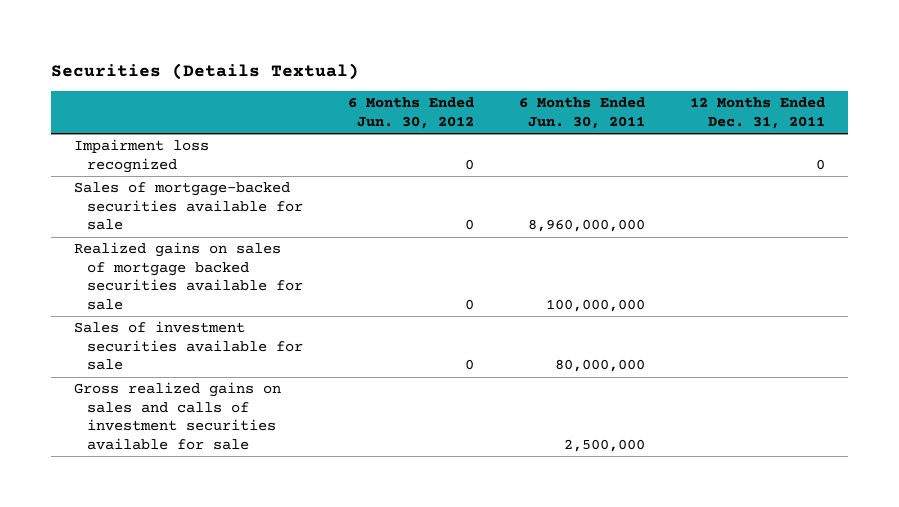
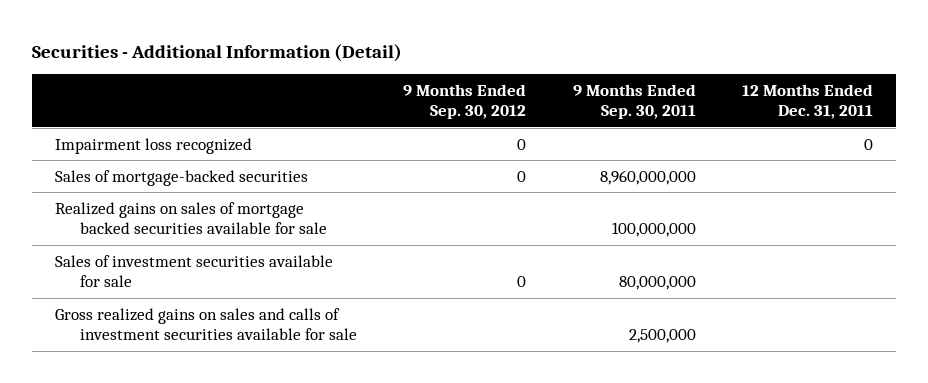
[51,62,360,80] Securities (Details Textual) -> [31,43,402,62] Securities - Additional Information (Detail)
[347,97,474,129] 6 Months Ended Jun. 30, 2012 -> none
[518,97,645,129] 6 Months Ended Jun. 30, 2011 -> none
none -> [403,83,527,120] 9 Months Ended Sep. 30, 2012
none -> [572,83,696,120] 9 Months Ended Sep. 30, 2011
[73,182,303,231] Sales of mortgage-backed securities available for sale -> [55,169,309,186] Sales of mortgage-backed securities

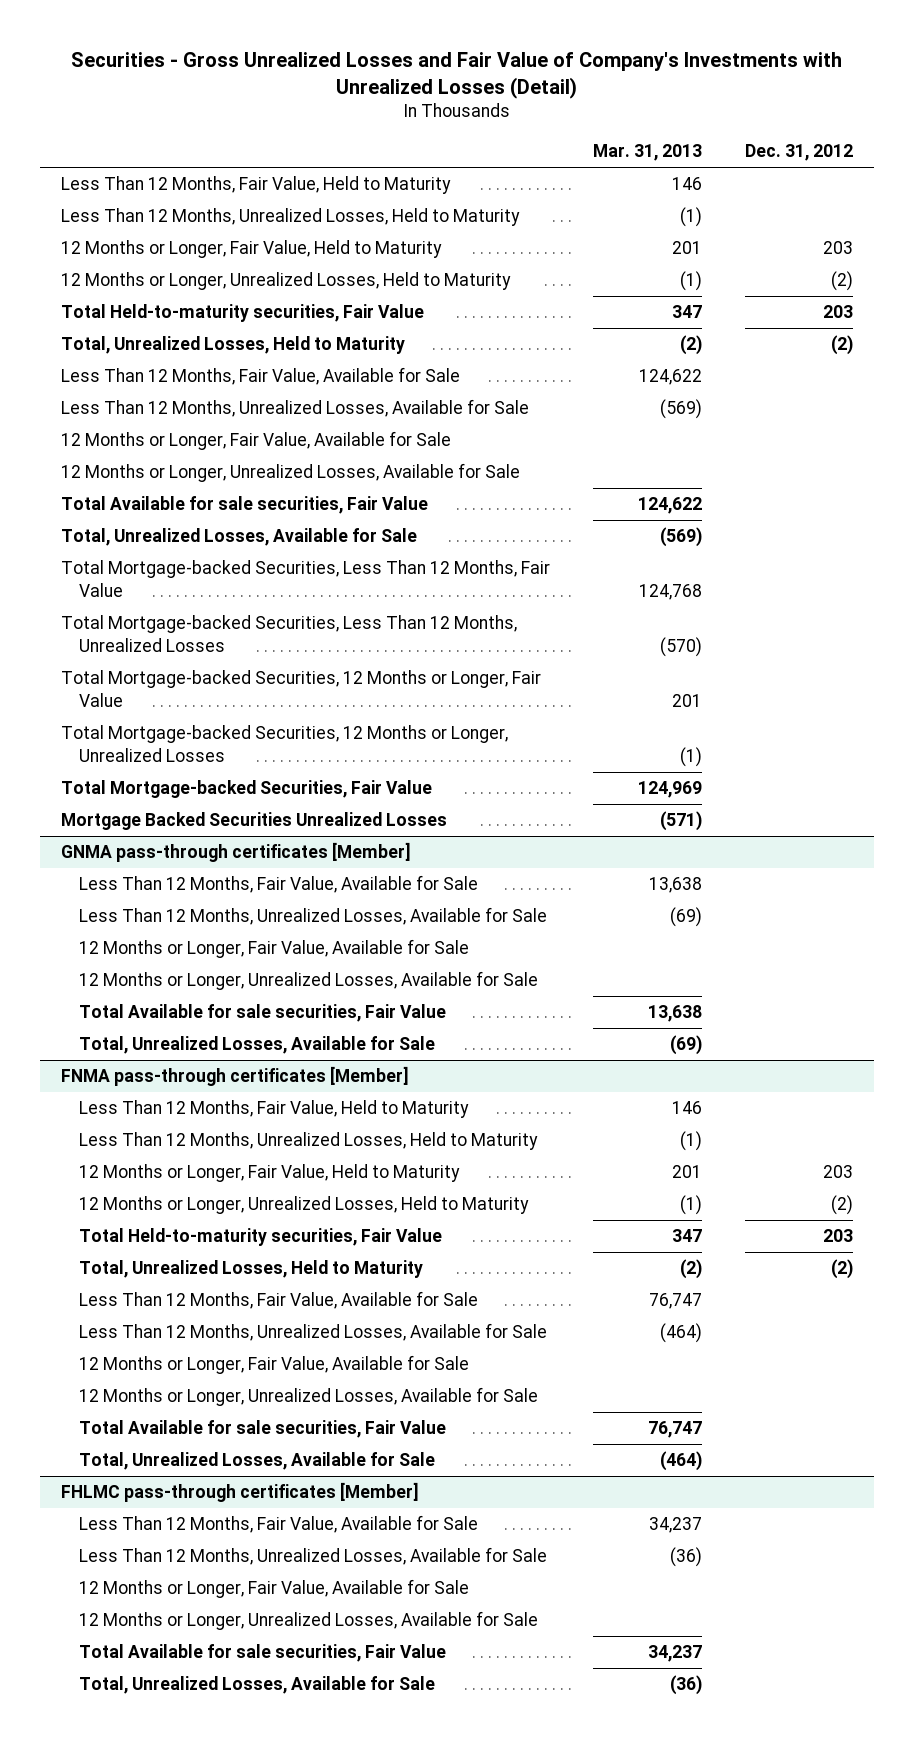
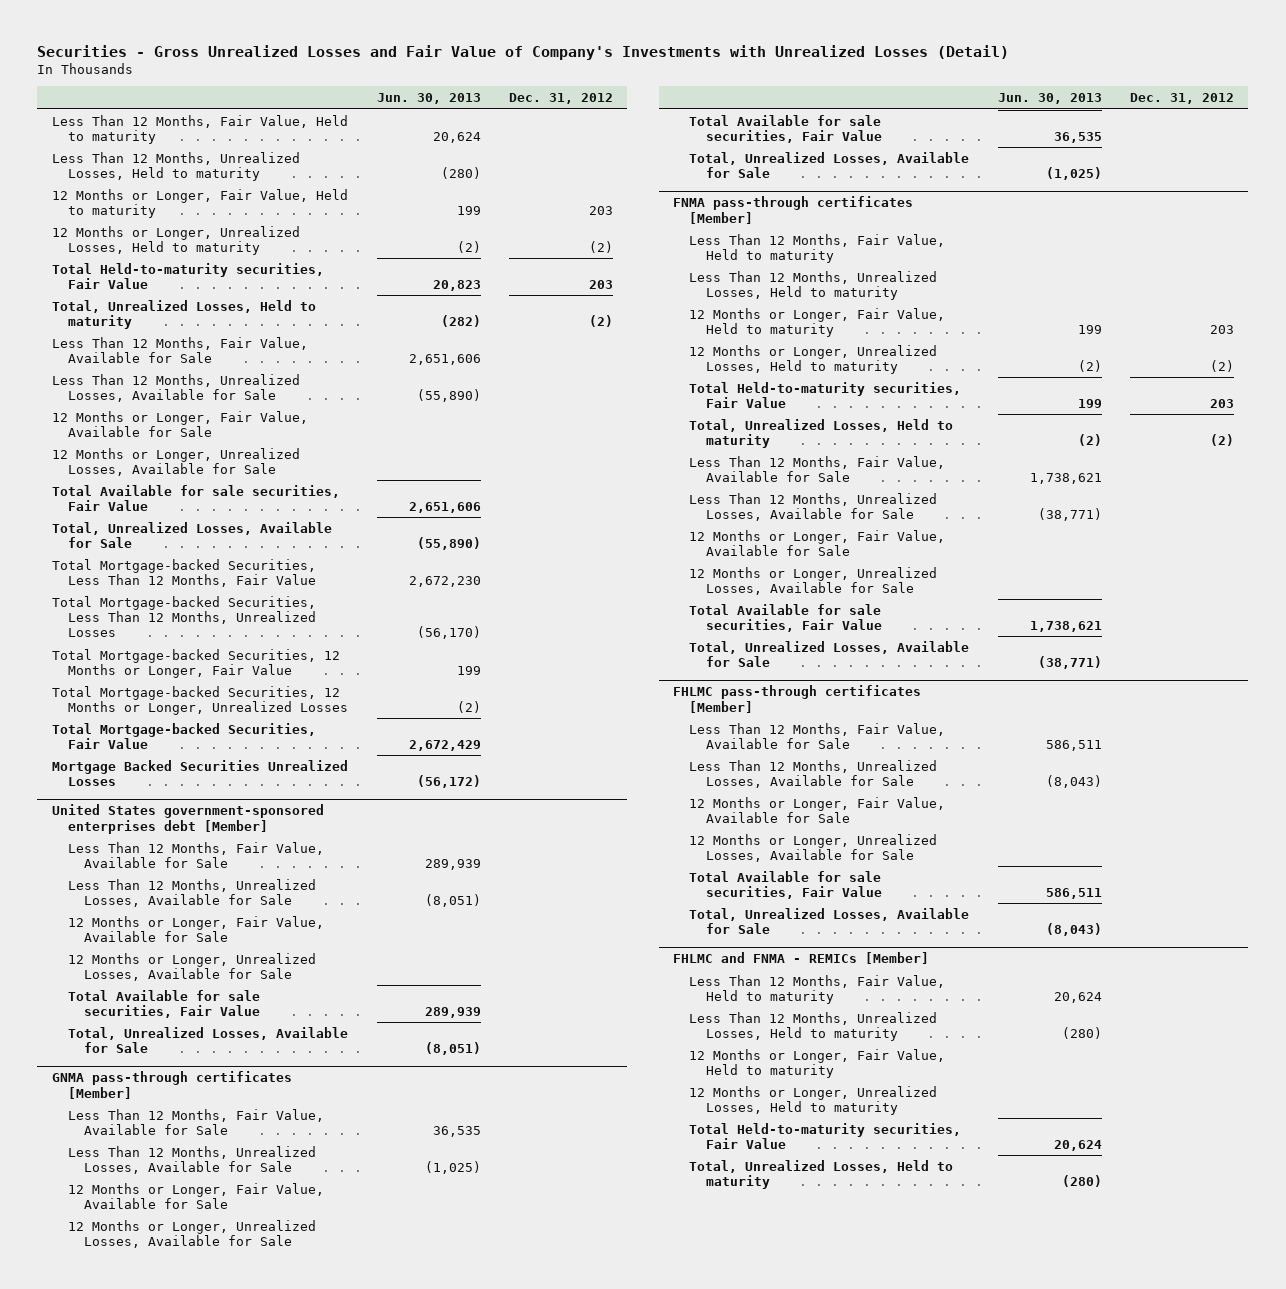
[593,144,703,162] Mar. 31, 2013 -> none
none -> [376,93,481,105] Jun. 30, 2013
[61,176,452,195] Less Than 12 Months, Fair Value, Held to Maturity -> [51,114,348,144] Less Than 12 Months, Fair Value, Held to maturity
[61,208,521,227] Less Than 12 Months, Unrealized Losses, Held to Maturity -> [51,151,300,181] Less Than 12 Months, Unrealized Losses, Held to maturity
[61,240,443,259] 12 Months or Longer, Fair Value, Held to Maturity -> [51,188,348,218] 12 Months or Longer, Fair Value, Held to maturity
[61,272,512,291] 12 Months or Longer, Unrealized Losses, Held to Maturity -> [51,225,300,255] 12 Months or Longer, Unrealized Losses, Held to maturity
[61,336,406,355] Total, Unrealized Losses, Held to Maturity -> [51,299,316,329] Total, Unrealized Losses, Held to maturity
none -> [51,804,324,834] United States government-sponsored enterprises debt [Member]
none -> [68,841,325,868] Less Than 12 Months, Fair Value, Available for Sale
none -> [68,878,317,907] Less Than 12 Months, Unrealized Losses, Available for Sale
none -> [68,915,325,942] 12 Months or Longer, Fair Value, Available for Sale
none -> [68,952,317,981] 12 Months or Longer, Unrealized Losses, Available for Sale
none -> [68,989,261,1018] Total Available for sale securities, Fair Value
none -> [68,1026,349,1053] Total, Unrealized Losses, Available for Sale
[79,1100,470,1119] Less Than 12 Months, Fair Value, Held to Maturity -> [689,233,946,263] Less Than 12 Months, Fair Value, Held to maturity
[79,1132,539,1151] Less Than 12 Months, Unrealized Losses, Held to Maturity -> [689,270,938,300] Less Than 12 Months, Unrealized Losses, Held to maturity
[79,1164,461,1183] 12 Months or Longer, Fair Value, Held to Maturity -> [689,307,946,337] 12 Months or Longer, Fair Value, Held to maturity
[79,1196,530,1215] 12 Months or Longer, Unrealized Losses, Held to Maturity -> [689,344,938,374] 12 Months or Longer, Unrealized Losses, Held to maturity
[79,1260,424,1279] Total, Unrealized Losses, Held to Maturity -> [689,418,954,448] Total, Unrealized Losses, Held to maturity
none -> [672,952,929,965] FHLMC and FNMA - REMICs [Member]
none -> [689,974,946,1004] Less Than 12 Months, Fair Value, Held to maturity
none -> [689,1011,938,1041] Less Than 12 Months, Unrealized Losses, Held to maturity
none -> [689,1048,946,1078] 12 Months or Longer, Fair Value, Held to maturity
none -> [689,1085,938,1115] 12 Months or Longer, Unrealized Losses, Held to maturity
none -> [689,1122,962,1149] Total Held-to-maturity securities, Fair Value
none -> [689,1159,954,1189] Total, Unrealized Losses, Held to maturity

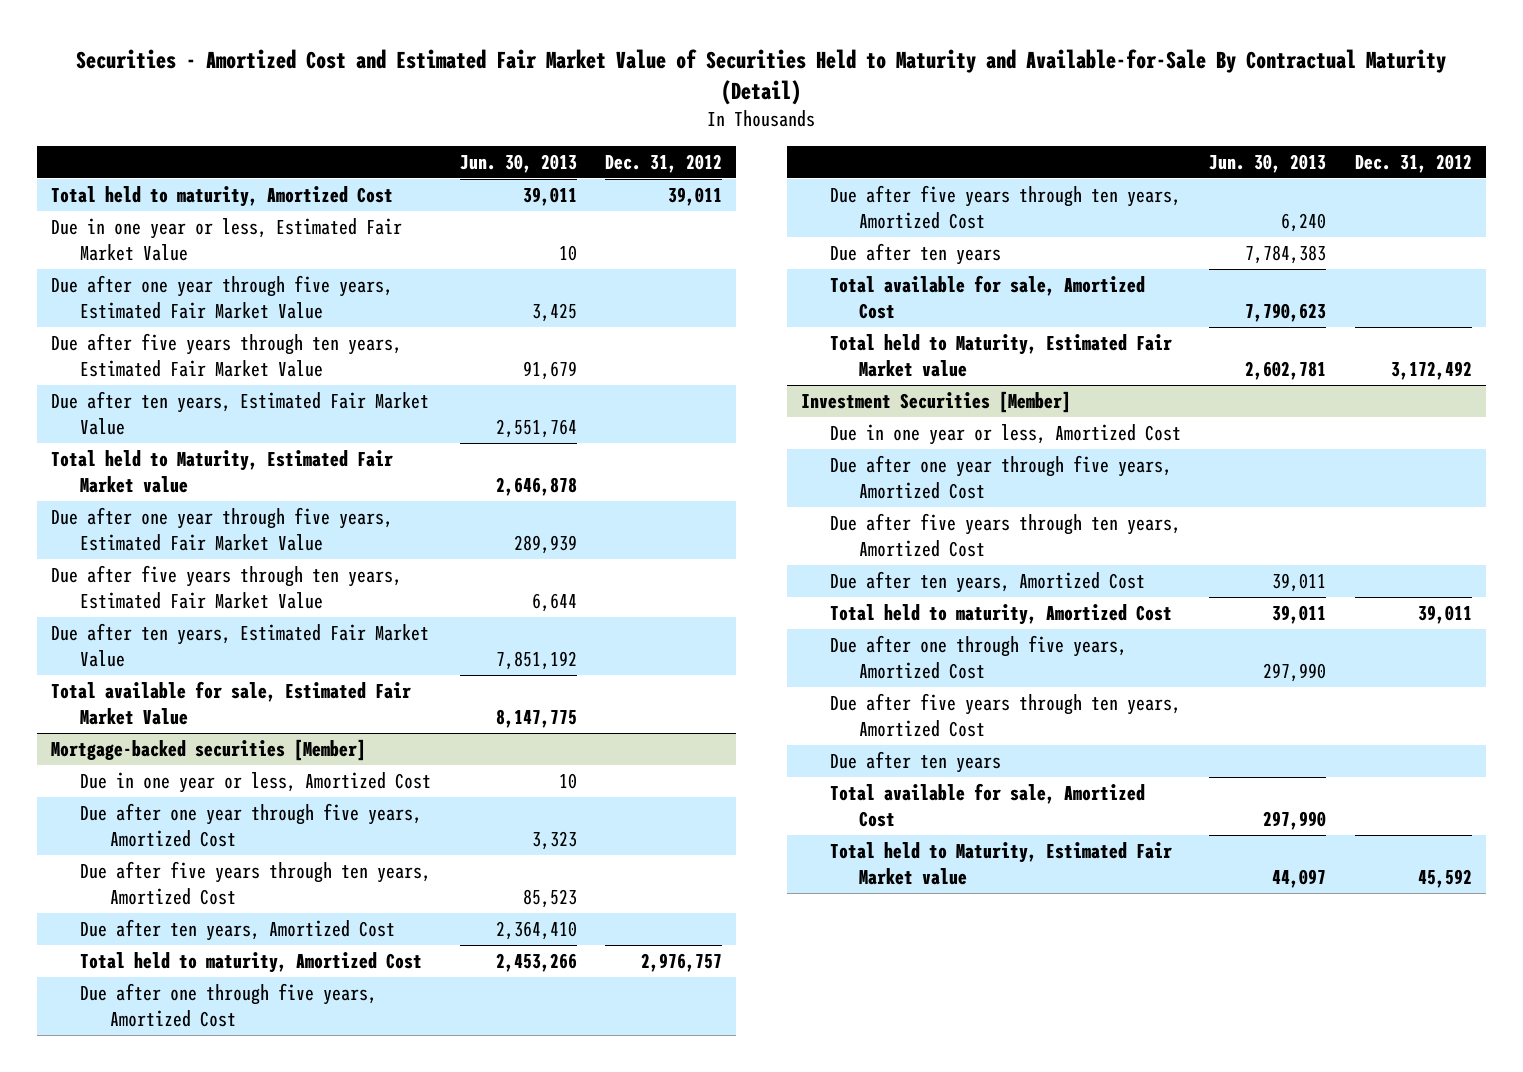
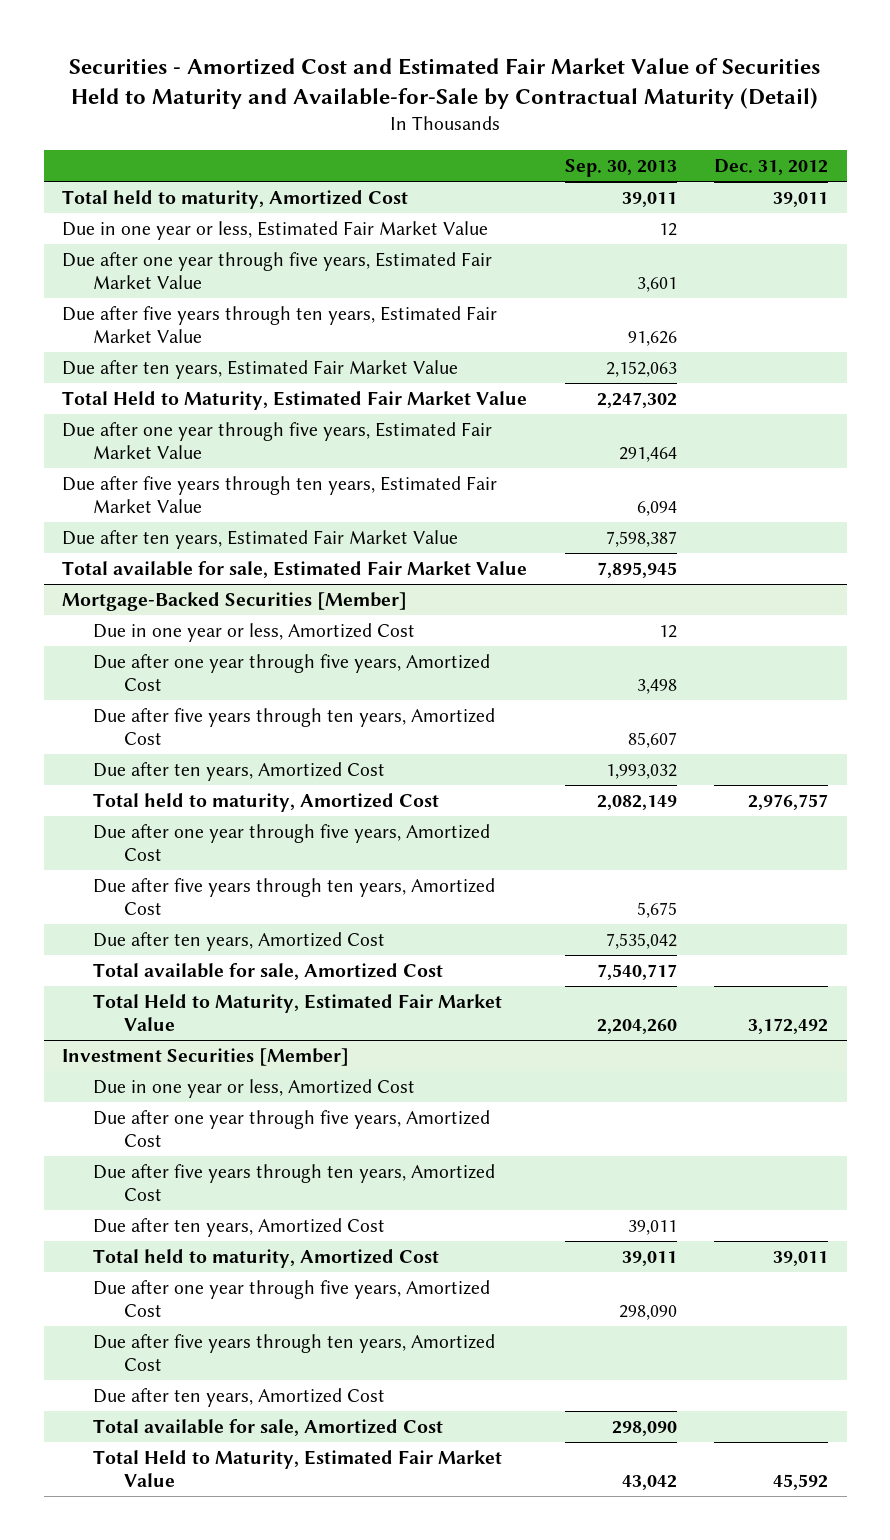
[76,49,1447,106] Securities - Amortized Cost and Estimated Fair Market Value of Securities Held to Maturity and Available-for-Sale By Contractual Maturity (Detail) -> [69,57,821,110] Securities - Amortized Cost and Estimated Fair Market Value of Securities Held to Maturity and Available-for-Sale by Contractual Maturity (Detail)
[459,154,577,174] Jun. 30, 2013 -> none
none -> [564,158,677,177] Sep. 30, 2013
[51,449,394,493] Total held to Maturity, Estimated Fair Market value -> [62,390,528,410] Total Held to Maturity, Estimated Fair Market Value
[51,738,367,761] Mortgage-backed securities [Member] -> [62,591,408,611] Mortgage-Backed Securities [Member]
[80,982,378,1027] Due after one through five years, Amortized Cost -> [92,823,490,861] Due after one year through five years, Amortized Cost
[829,242,1001,265] Due after ten years -> [92,931,385,951] Due after ten years, Amortized Cost
[829,333,1172,377] Total held to Maturity, Estimated Fair Market value -> [92,993,502,1031] Total Held to Maturity, Estimated Fair Market Value
[829,634,1127,679] Due after one through five years, Amortized Cost -> [92,1279,490,1317] Due after one year through five years, Amortized Cost
[829,750,1001,773] Due after ten years -> [92,1387,385,1407] Due after ten years, Amortized Cost
[829,841,1172,885] Total held to Maturity, Estimated Fair Market value -> [92,1449,502,1487] Total Held to Maturity, Estimated Fair Market Value

